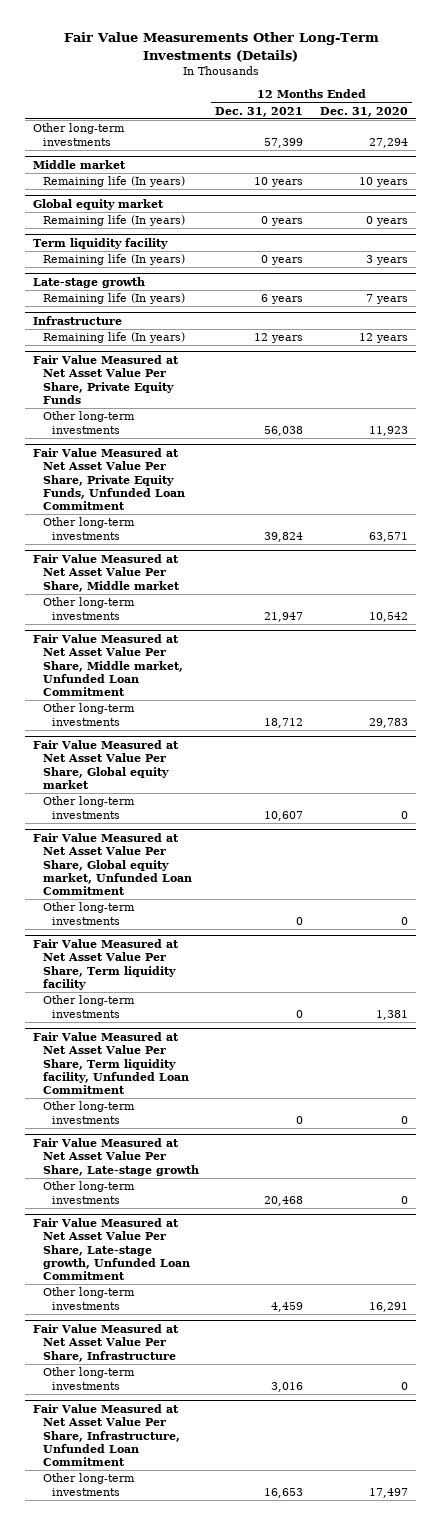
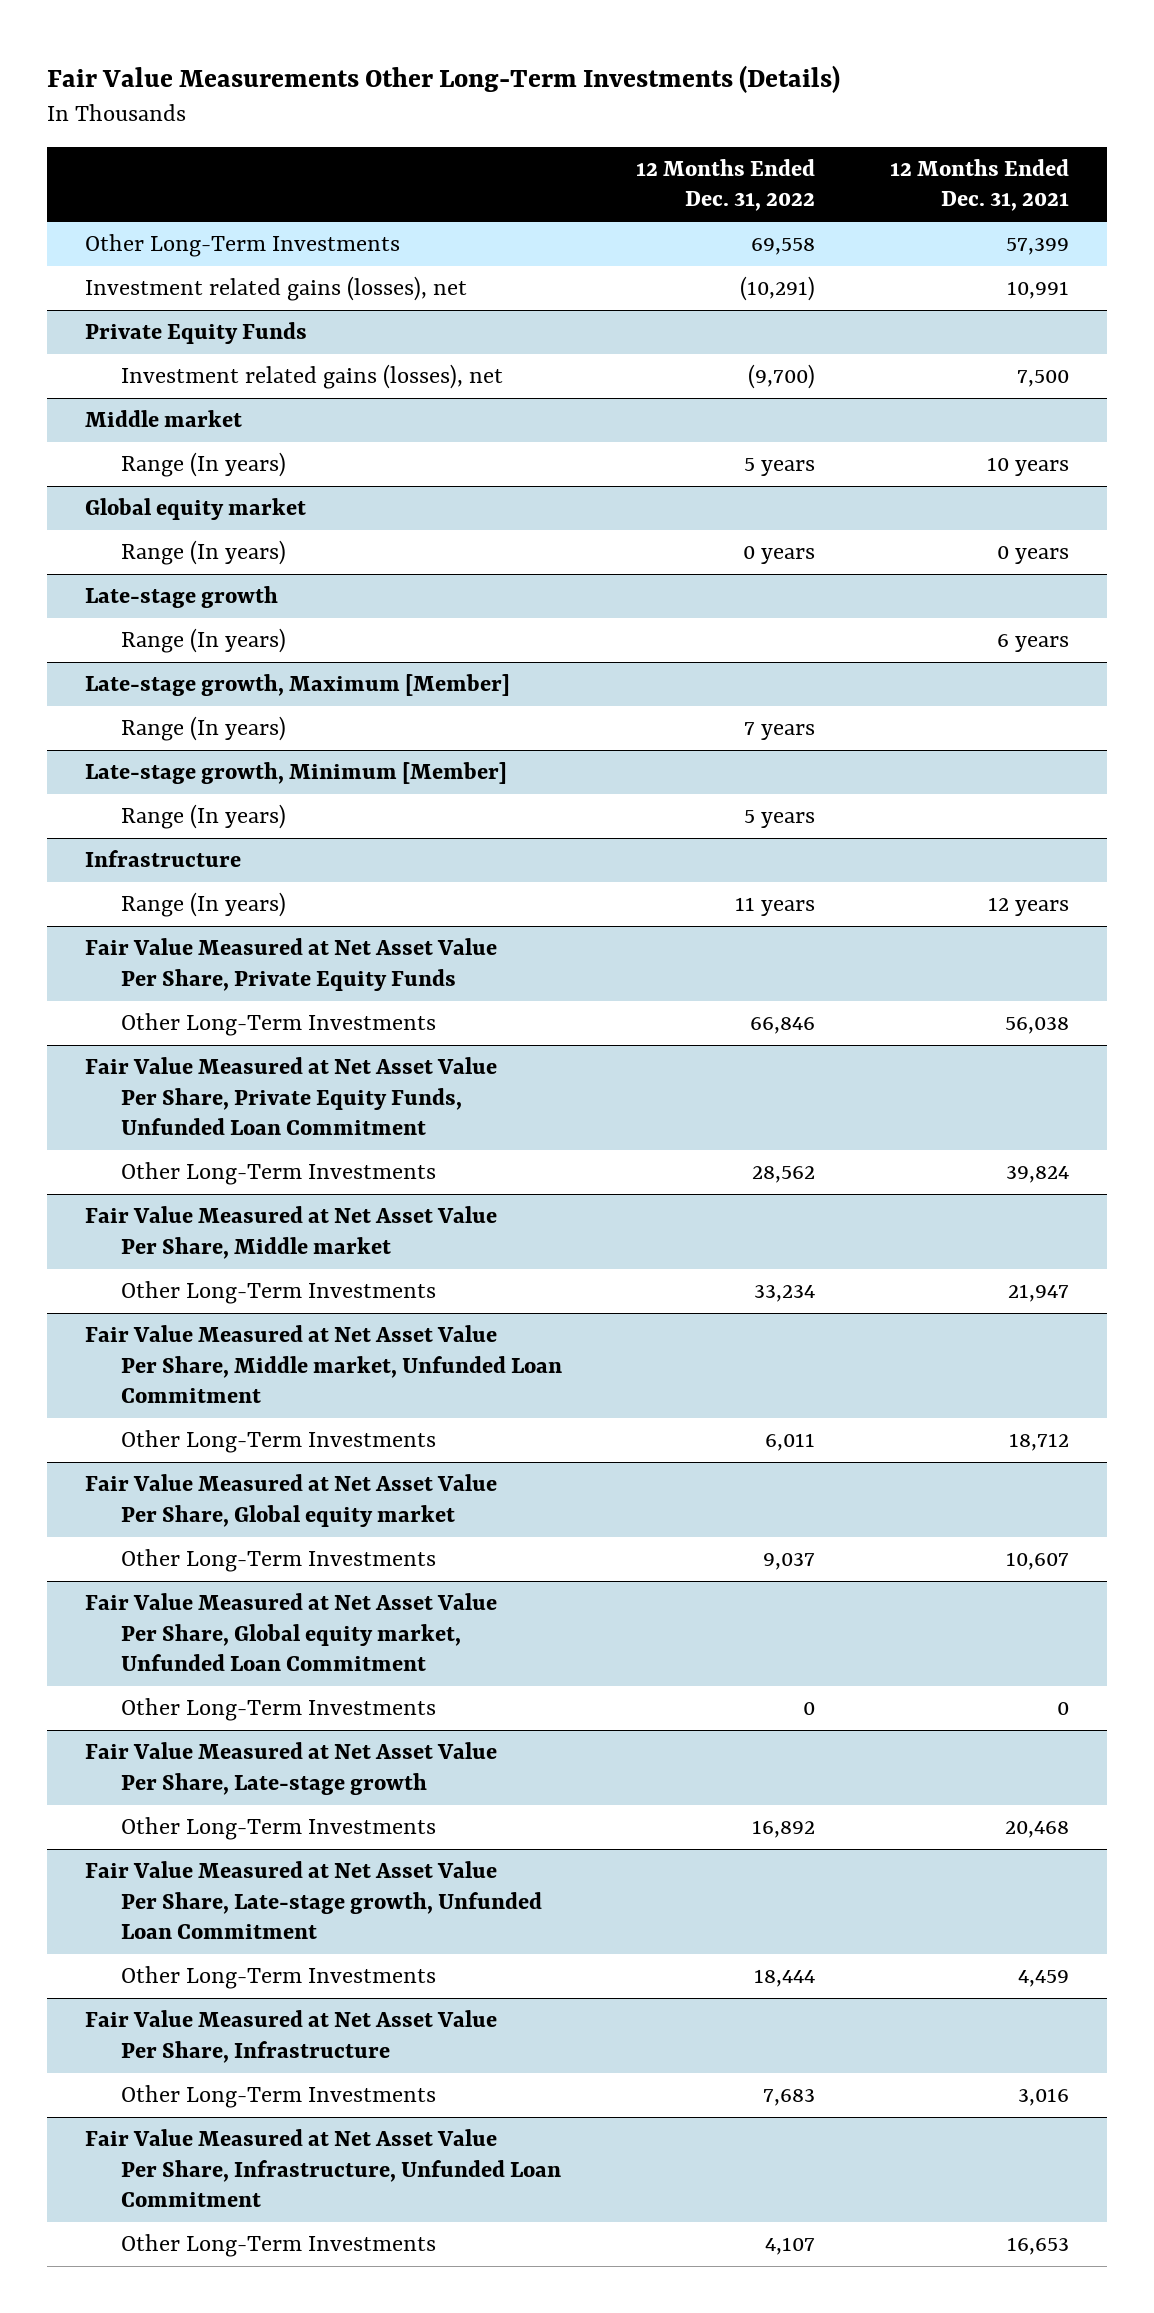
[319,106,408,117] Dec. 31, 2020 -> none
none -> [636,159,816,212] 12 Months Ended Dec. 31, 2022
[33,123,126,146] Other long-term investments -> [84,234,400,258] Other Long-Term Investments
none -> [84,276,467,302] Investment related gains (losses), net
none -> [84,322,307,345] Private Equity Funds
none -> [120,364,503,390] Investment related gains (losses), net
[42,176,185,188] Remaining life (In years) -> [120,452,286,478] Range (In years)
[33,237,169,249] Term liquidity facility -> none
[42,254,185,266] Remaining life (In years) -> none
[42,215,185,227] Remaining life (In years) -> [120,540,286,566] Range (In years)
[42,293,185,305] Remaining life (In years) -> [120,628,286,654] Range (In years)
none -> [84,674,510,697] Late-stage growth, Maximum [Member]
none -> [120,716,286,742] Range (In years)
none -> [84,762,507,785] Late-stage growth, Minimum [Member]
none -> [120,804,286,830] Range (In years)
[42,332,185,344] Remaining life (In years) -> [120,892,286,918] Range (In years)
[42,411,135,434] Other long-term investments -> [120,1013,436,1037] Other Long-Term Investments
[42,517,135,540] Other long-term investments -> [120,1162,436,1186] Other Long-Term Investments
[42,597,135,620] Other long-term investments -> [120,1281,436,1305] Other Long-Term Investments
[42,703,135,726] Other long-term investments -> [120,1430,436,1454] Other Long-Term Investments
[42,796,135,819] Other long-term investments -> [120,1549,436,1573] Other Long-Term Investments
[33,938,180,990] Fair Value Measured at Net Asset Value Per Share, Term liquidity facility -> none
[42,995,135,1018] Other long-term investments -> none
[33,1031,189,1095] Fair Value Measured at Net Asset Value Per Share, Term liquidity facility, Unfunded Loan Commitment -> none
[42,1101,135,1124] Other long-term investments -> none
[42,902,135,925] Other long-term investments -> [120,1698,436,1722] Other Long-Term Investments
[42,1181,135,1204] Other long-term investments -> [120,1817,436,1841] Other Long-Term Investments
[42,1287,135,1310] Other long-term investments -> [120,1966,436,1990] Other Long-Term Investments
[42,1367,135,1390] Other long-term investments -> [120,2085,436,2109] Other Long-Term Investments
[42,1473,135,1496] Other long-term investments -> [120,2234,436,2258] Other Long-Term Investments

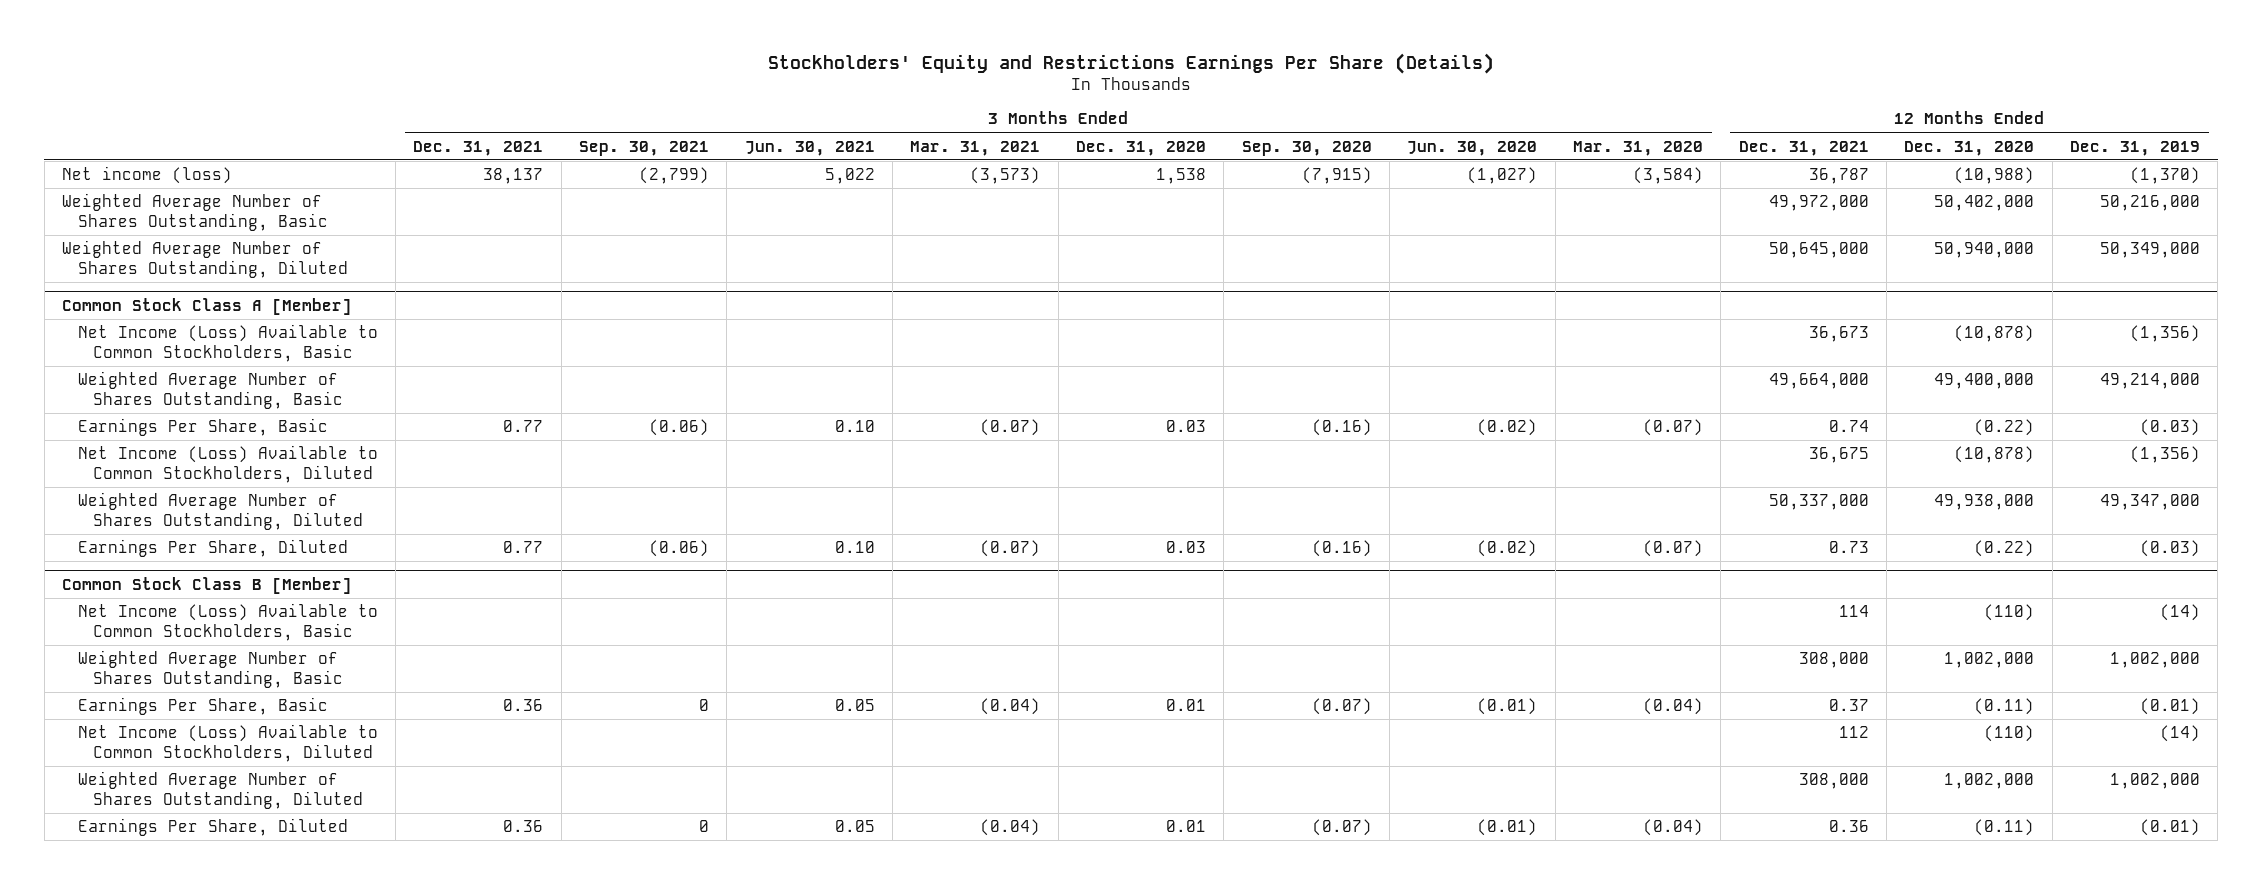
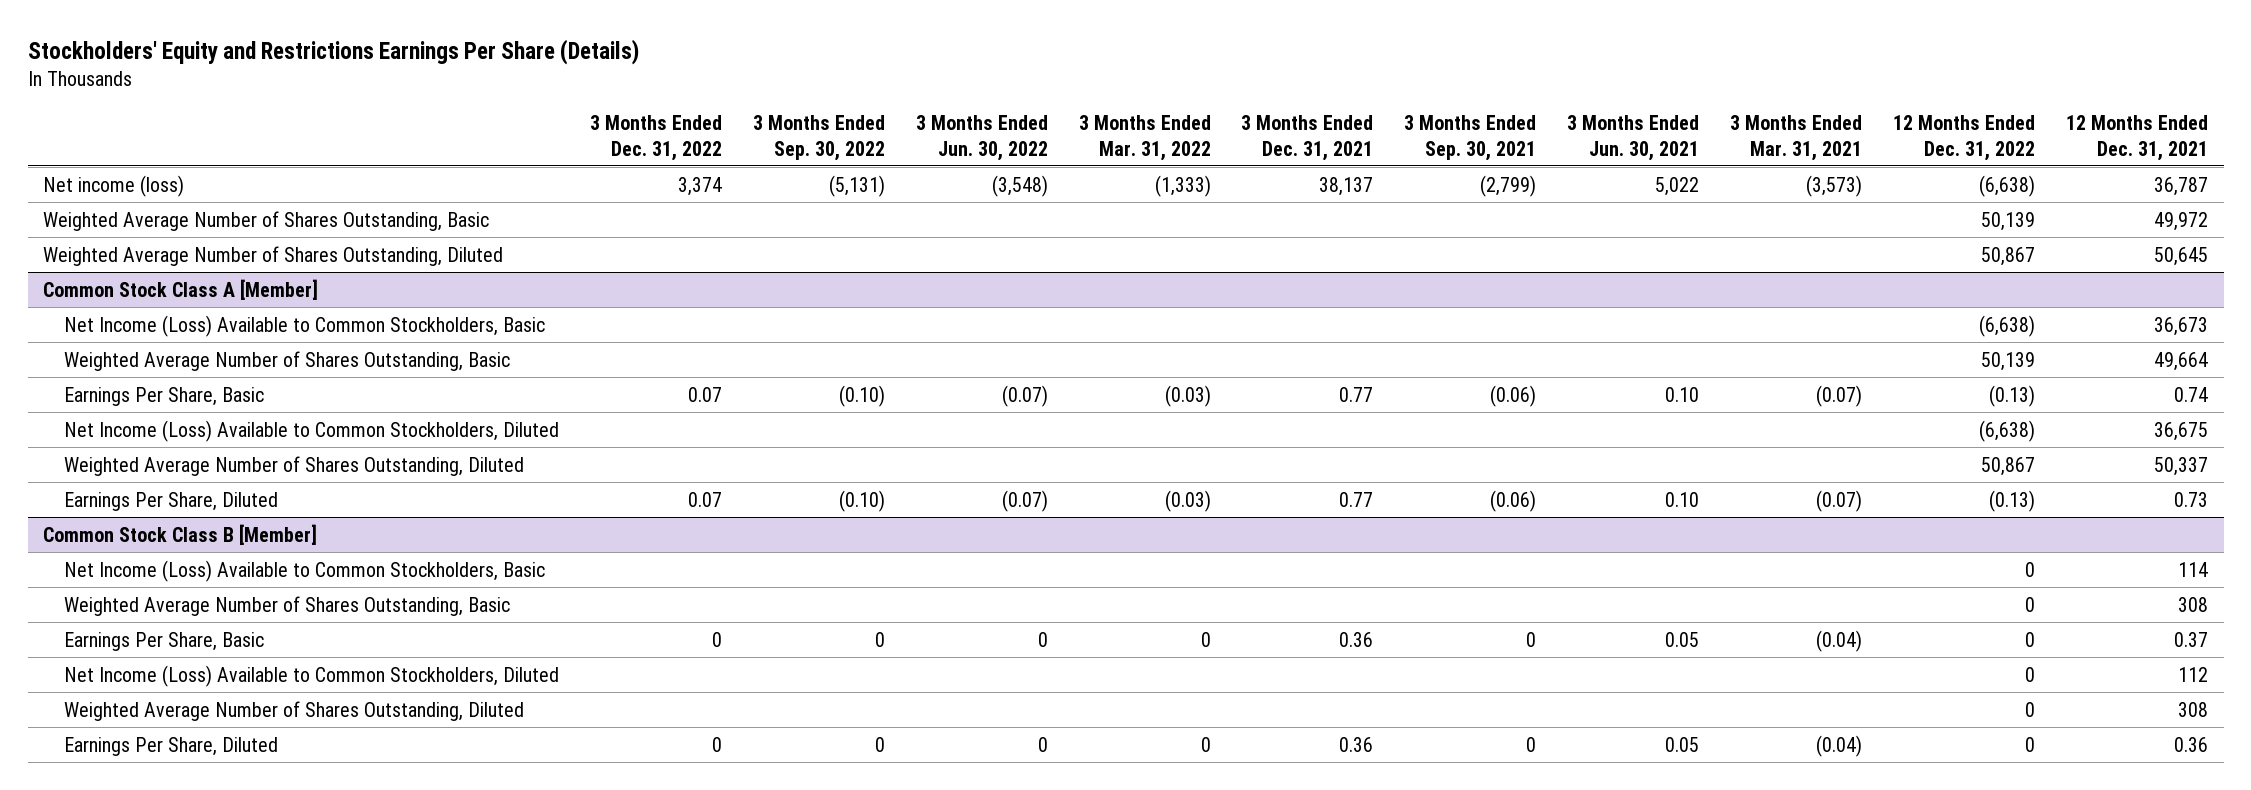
[1076,140,1207,156] Dec. 31, 2020 -> none
[1241,140,1372,156] Sep. 30, 2020 -> none
[1407,140,1538,156] Jun. 30, 2020 -> none
[1572,140,1703,156] Mar. 31, 2020 -> none
[1904,140,2035,156] Dec. 31, 2020 -> none
[2069,140,2200,156] Dec. 31, 2019 -> none
none -> [589,115,722,161] 3 Months Ended Dec. 31, 2022
none -> [752,115,885,161] 3 Months Ended Sep. 30, 2022
none -> [915,115,1048,161] 3 Months Ended Jun. 30, 2022
none -> [1078,115,1211,161] 3 Months Ended Mar. 31, 2022
none -> [1893,115,2036,161] 12 Months Ended Dec. 31, 2022
[1768,195,1869,212] 49,972,000 -> [2154,211,2209,231] 49,972
[1768,242,1869,259] 50,645,000 -> [2154,246,2209,266] 50,645
[1768,373,1869,390] 49,664,000 -> [2154,351,2209,371] 49,664
[1768,494,1869,511] 50,337,000 -> [2154,456,2209,476] 50,337
[1798,652,1869,669] 308,000 -> [2178,596,2209,612] 308
[1798,773,1869,790] 308,000 -> [2178,701,2209,717] 308

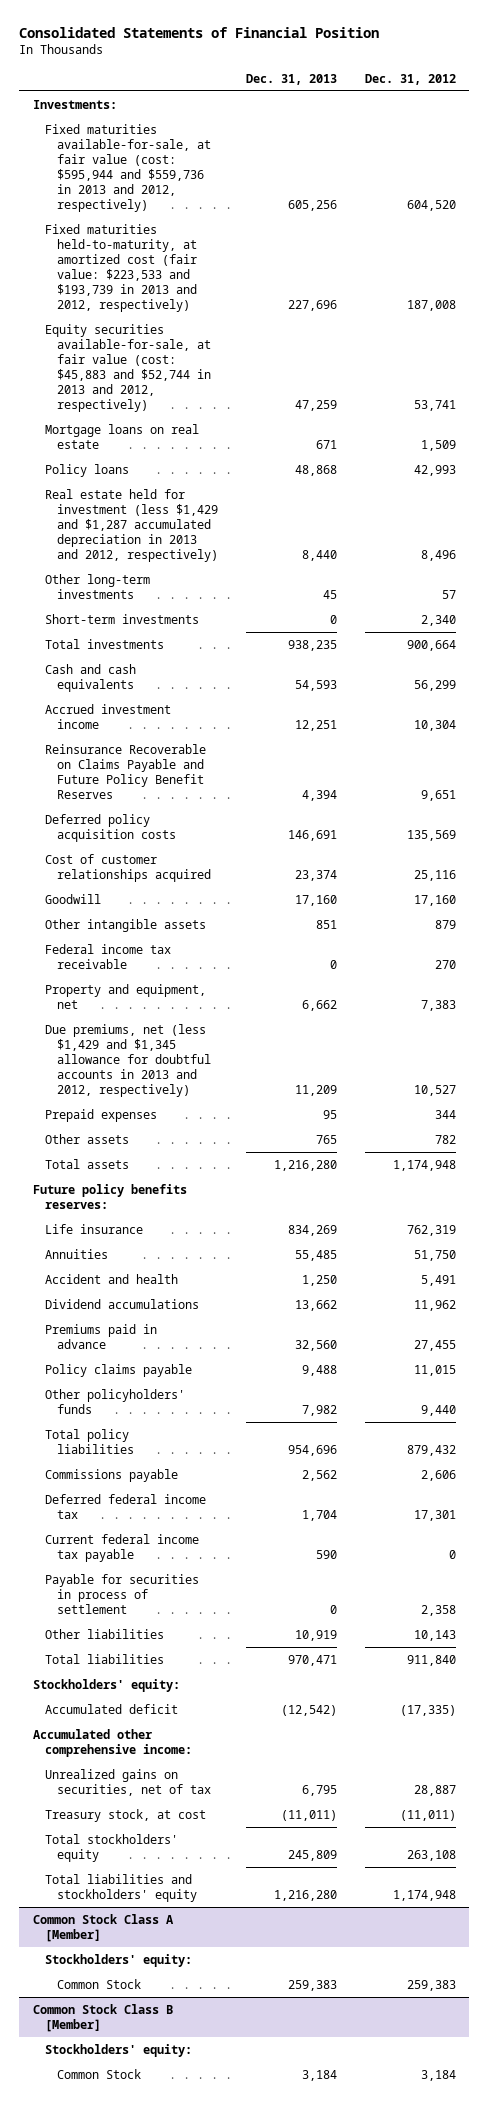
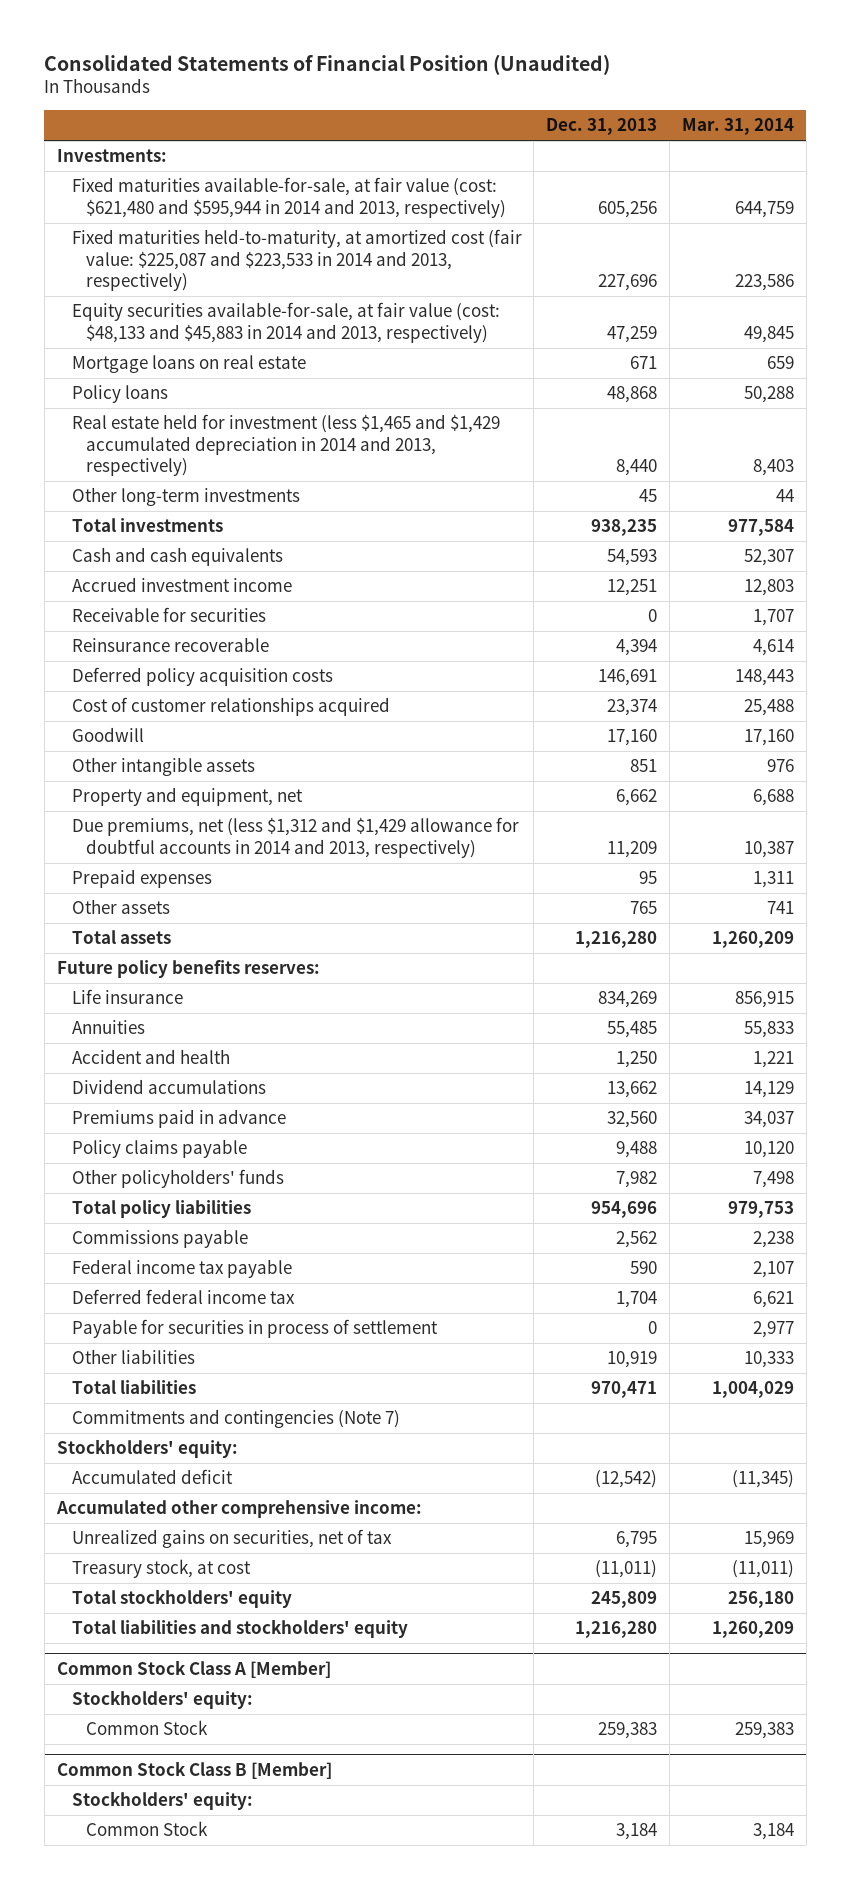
[19,27,380,39] Consolidated Statements of Financial Position -> [44,53,611,75] Consolidated Statements of Financial Position (Unaudited)
[364,73,456,85] Dec. 31, 2012 -> none
none -> [682,118,795,136] Mar. 31, 2014
[45,123,211,213] Fixed maturities available-for-sale, at fair value (cost: $595,944 and $559,736 in 2013 and 2012, respectively) -> [71,177,507,218] Fixed maturities available-for-sale, at fair value (cost: $621,480 and $595,944 in 2014 and 2013, respectively)
[45,223,197,313] Fixed maturities held-to-maturity, at amortized cost (fair value: $223,533 and $193,739 in 2013 and 2012, respectively) -> [71,229,522,292] Fixed maturities held-to-maturity, at amortized cost (fair value: $225,087 and $223,533 in 2014 and 2013, respectively)
[45,323,211,413] Equity securities available-for-sale, at fair value (cost: $45,883 and $52,744 in 2013 and 2012, respectively) -> [71,302,500,343] Equity securities available-for-sale, at fair value (cost: $48,133 and $45,883 in 2014 and 2013, respectively)
[45,488,218,563] Real estate held for investment (less $1,429 and $1,287 accumulated depreciation in 2013 and 2012, respectively) -> [71,414,500,477] Real estate held for investment (less $1,465 and $1,429 accumulated depreciation in 2014 and 2013, respectively)
[45,613,200,624] Short-term investments -> none
none -> [71,607,266,623] Receivable for securities
[45,743,207,800] Reinsurance Recoverable on Claims Payable and Future Policy Benefit Reserves -> [71,637,269,653] Reinsurance recoverable
[45,943,172,969] Federal income tax receivable -> none
[45,1023,211,1098] Due premiums, net (less $1,429 and $1,345 allowance for doubtful accounts in 2013 and 2012, respectively) -> [71,817,519,858] Due premiums, net (less $1,312 and $1,429 allowance for doubtful accounts in 2014 and 2013, respectively)
none -> [71,1259,292,1279] Federal income tax payable
[45,1533,200,1562] Current federal income tax payable -> none
none -> [71,1409,400,1429] Commitments and contingencies (Note 7)

